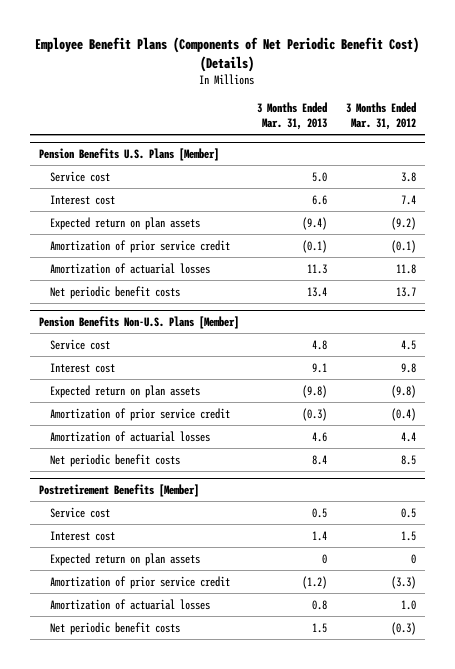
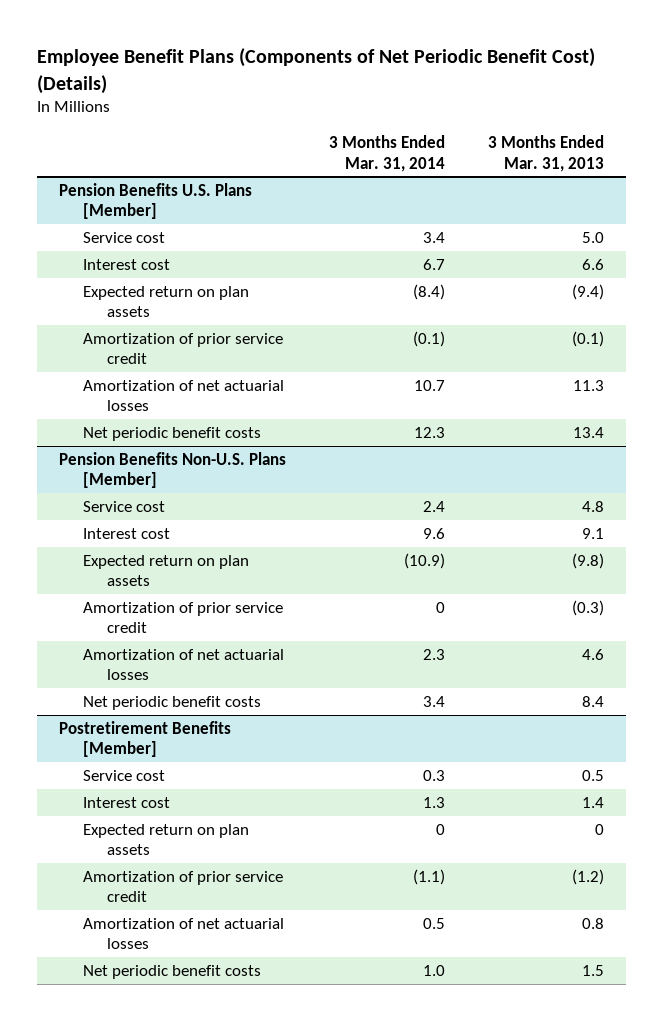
[345,102,416,131] 3 Months Ended Mar. 31, 2012 -> none
none -> [328,135,445,172] 3 Months Ended Mar. 31, 2014
[49,262,210,274] Amortization of actuarial losses -> [82,379,284,412] Amortization of net actuarial losses
[49,430,210,442] Amortization of actuarial losses -> [82,648,284,681] Amortization of net actuarial losses
[49,598,210,610] Amortization of actuarial losses -> [82,917,284,950] Amortization of net actuarial losses

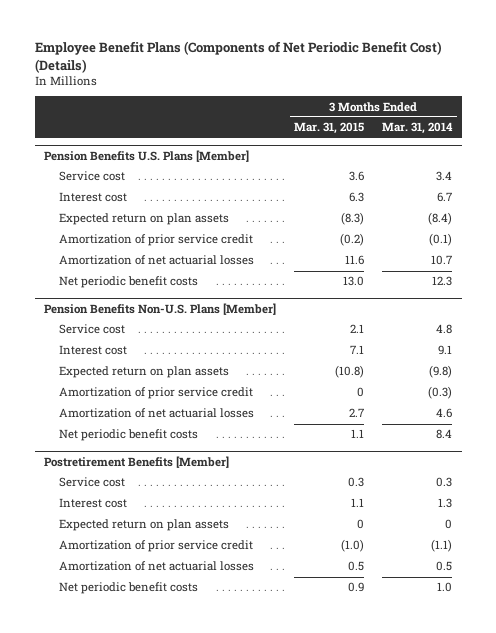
[488,135,605,172] 3 Months Ended Mar. 31, 2013 -> none
none -> [294,122,365,135] Mar. 31, 2015
[422,500,445,512] 2.4 -> [436,324,453,335] 4.8
[422,527,445,539] 9.6 -> [438,345,453,356] 9.1
[403,552,445,569] (10.9) -> [429,365,453,379] (9.8)
[435,601,445,613] 0 -> [428,386,453,400] (0.3)
[422,648,445,660] 2.3 -> [436,408,453,419] 4.6
[422,695,445,707] 3.4 -> [436,429,453,440] 8.4

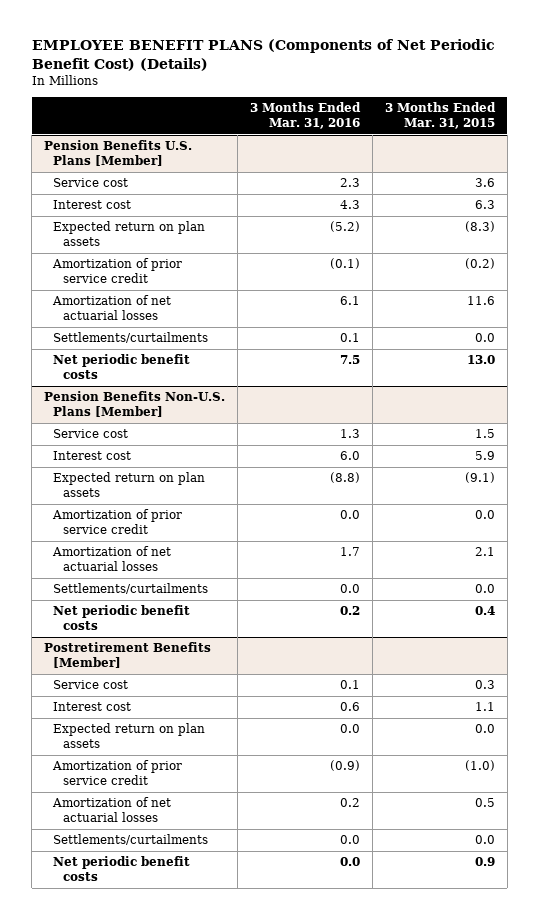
[34,41,442,73] Employee Benefit Plans (Components of Net Periodic Benefit Cost) (Details) -> [31,39,495,71] EMPLOYEE BENEFIT PLANS (Components of Net Periodic Benefit Cost) (Details)
[382,122,454,135] Mar. 31, 2014 -> none
none -> [249,102,361,130] 3 Months Ended Mar. 31, 2016
none -> [53,332,209,344] Settlements/curtailments
[350,324,365,334] 2.1 -> [474,429,495,439] 1.5
[350,345,365,355] 7.1 -> [474,451,495,461] 5.9
[335,365,365,379] (10.8) -> [464,472,495,484] (9.1)
[357,387,365,398] 0 -> [474,510,495,520] 0.0
[349,408,365,418] 2.7 -> [474,547,495,557] 2.1
none -> [53,583,209,595] Settlements/curtailments
[351,429,365,439] 1.1 -> [474,606,495,616] 0.4
[357,519,365,530] 0 -> [474,724,495,734] 0.0
none -> [53,834,209,846] Settlements/curtailments

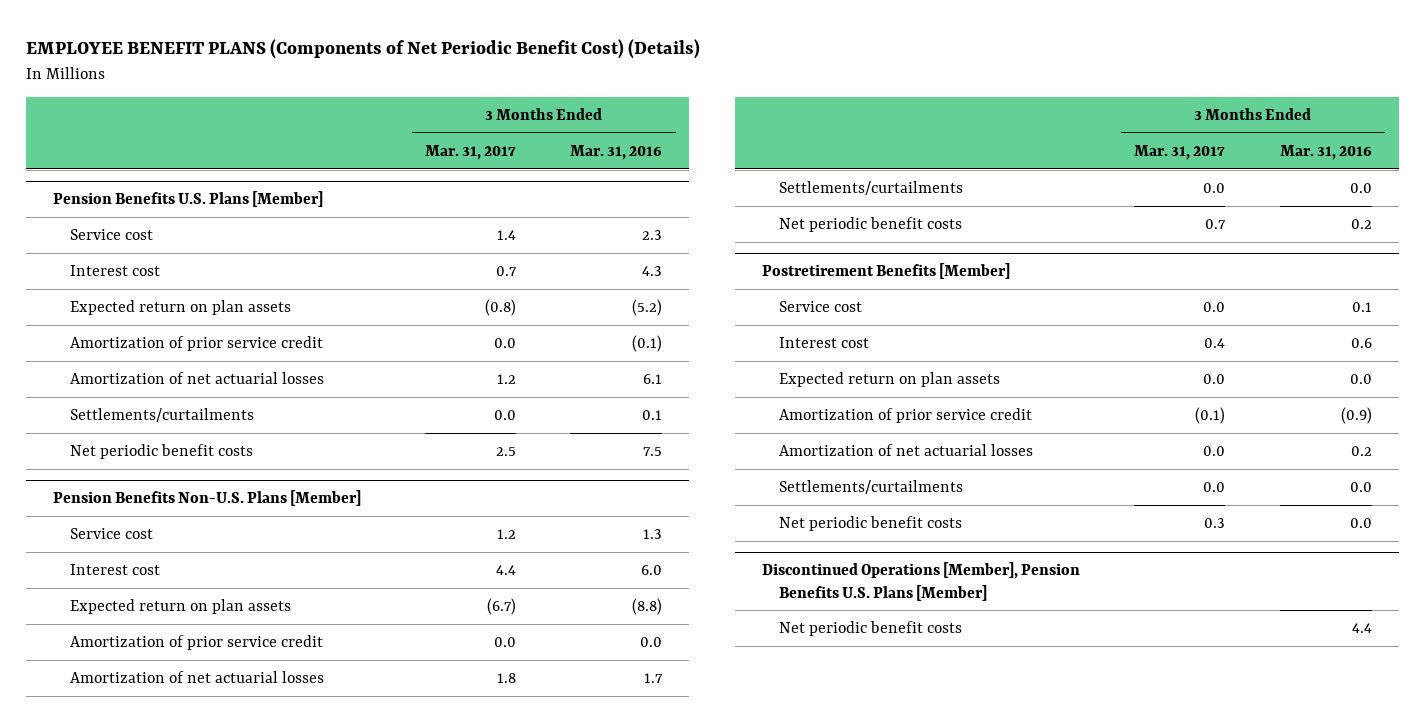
[384,102,496,130] 3 Months Ended Mar. 31, 2015 -> none
none -> [425,144,517,160] Mar. 31, 2017
none -> [762,562,1081,601] Discontinued Operations [Member], Pension Benefits U.S. Plans [Member]
none -> [778,621,962,637] Net periodic benefit costs

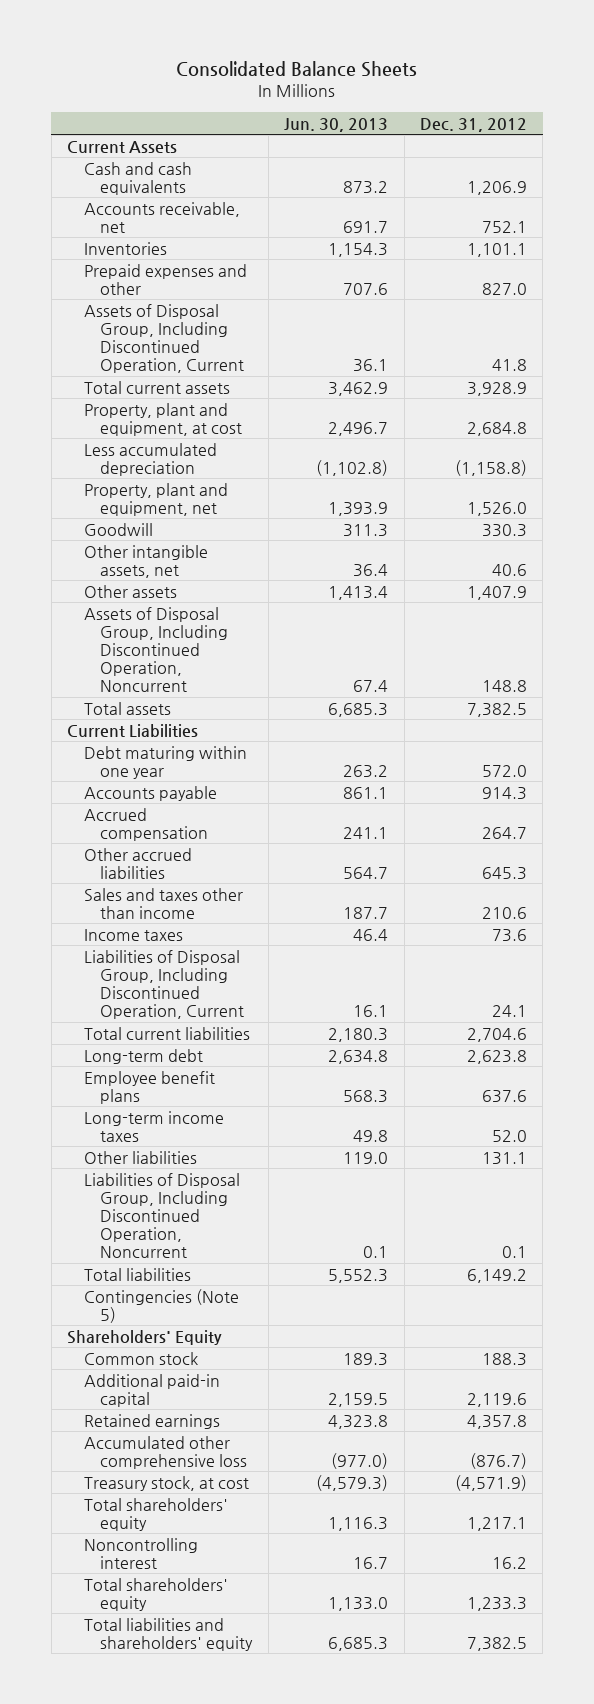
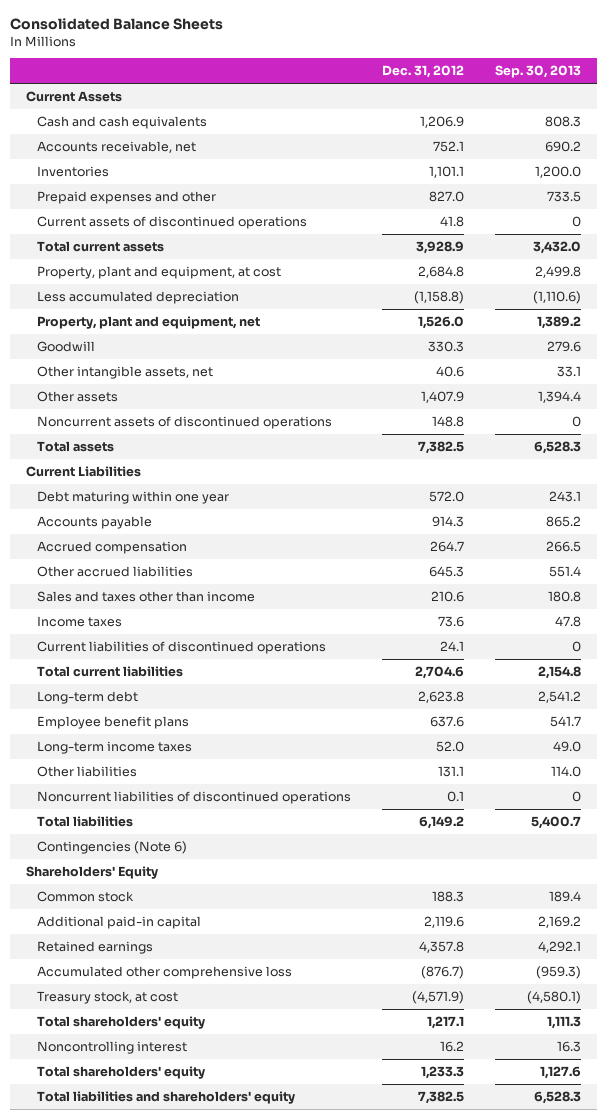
[284,117,389,132] Jun. 30, 2013 -> none
none -> [495,65,582,79] Sep. 30, 2013
[83,303,245,374] Assets of Disposal Group, Including Discontinued Operation, Current -> [36,215,307,229] Current assets of discontinued operations
[83,606,229,693] Assets of Disposal Group, Including Discontinued Operation, Noncurrent -> [36,415,332,429] Noncurrent assets of discontinued operations
[83,949,245,1020] Liabilities of Disposal Group, Including Discontinued Operation, Current -> [36,640,326,654] Current liabilities of discontinued operations
[83,1172,240,1259] Liabilities of Disposal Group, Including Discontinued Operation, Noncurrent -> [36,790,351,804] Noncurrent liabilities of discontinued operations
[83,1288,239,1323] Contingencies (Note 5) -> [36,840,187,854] Contingencies (Note 6)

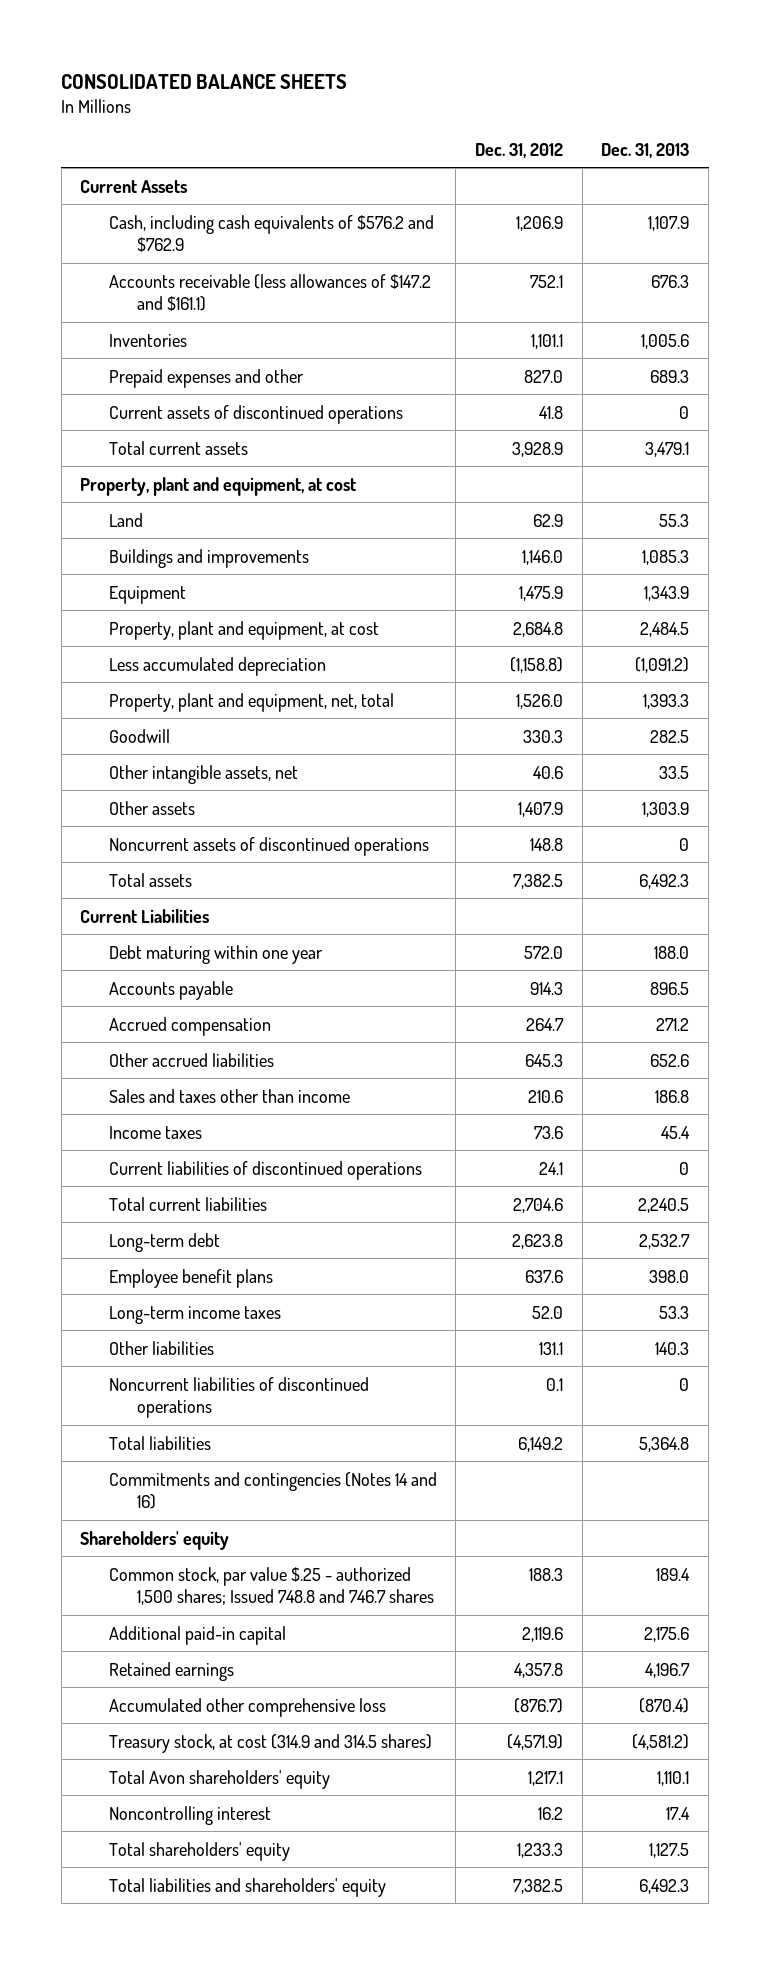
[10,18,224,31] Consolidated Balance Sheets -> [61,73,348,89] CONSOLIDATED BALANCE SHEETS
[495,65,582,79] Sep. 30, 2013 -> none
none -> [601,142,690,158] Dec. 31, 2013
[36,115,207,129] Cash and cash equivalents -> [108,214,434,253] Cash, including cash equivalents of $576.2 and $762.9
[36,140,196,153] Accounts receivable, net -> [108,273,431,312] Accounts receivable (less allowances of $147.2 and $161.1)
none -> [80,476,357,496] Property, plant and equipment, at cost
none -> [108,512,143,527] Land
none -> [108,548,309,568] Buildings and improvements
none -> [108,585,186,604] Equipment
[36,315,260,329] Property, plant and equipment, net -> [108,692,394,712] Property, plant and equipment, net, total
[36,840,187,854] Contingencies (Note 6) -> [108,1471,437,1510] Commitments and contingencies (Notes 14 and 16)
[25,865,158,879] Shareholders' Equity -> [80,1530,230,1550] Shareholders' equity
[36,890,134,902] Common stock -> [108,1566,435,1606] Common stock, par value $.25 - authorized 1,500 shares; Issued 748.8 and 746.7 shares
[36,990,178,1004] Treasury stock, at cost -> [108,1733,432,1753] Treasury stock, at cost (314.9 and 314.5 shares)
[36,1015,205,1029] Total shareholders' equity -> [108,1769,330,1789] Total Avon shareholders' equity

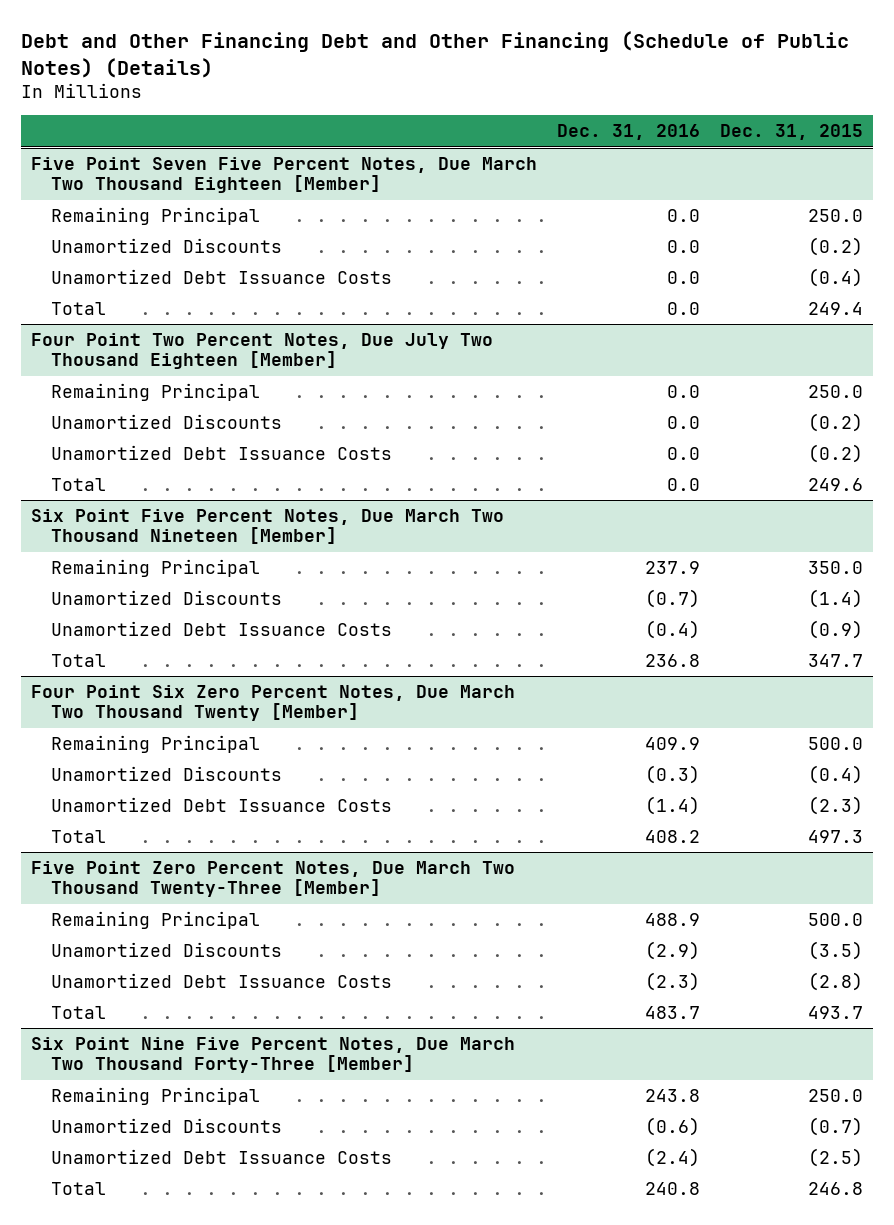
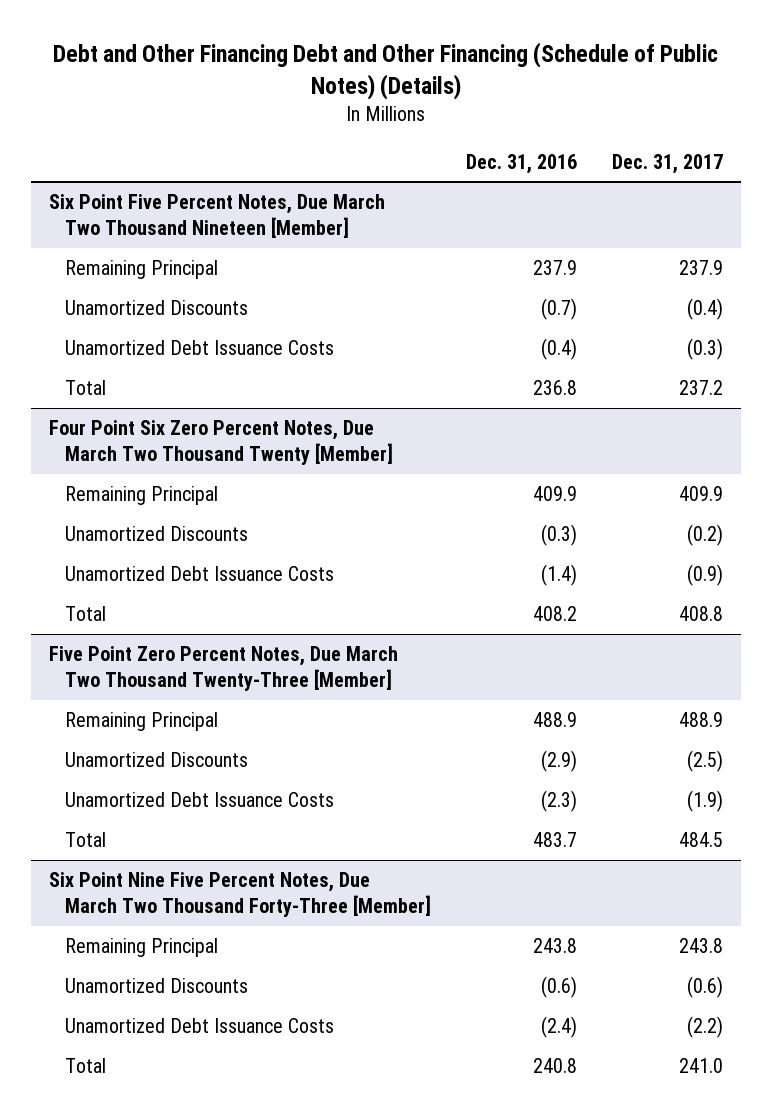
[719,124,863,141] Dec. 31, 2015 -> none
none -> [612,153,724,174] Dec. 31, 2017
[30,156,537,194] Five Point Seven Five Percent Notes, Due March Two Thousand Eighteen [Member] -> none
[50,206,260,225] Remaining Principal -> none
[50,237,282,253] Unamortized Discounts -> none
[50,268,392,284] Unamortized Debt Issuance Costs -> none
[50,301,106,315] Total -> none
[30,332,493,370] Four Point Two Percent Notes, Due July Two Thousand Eighteen [Member] -> none
[50,382,260,401] Remaining Principal -> none
[50,413,282,429] Unamortized Discounts -> none
[50,444,392,460] Unamortized Debt Issuance Costs -> none
[50,477,106,491] Total -> none

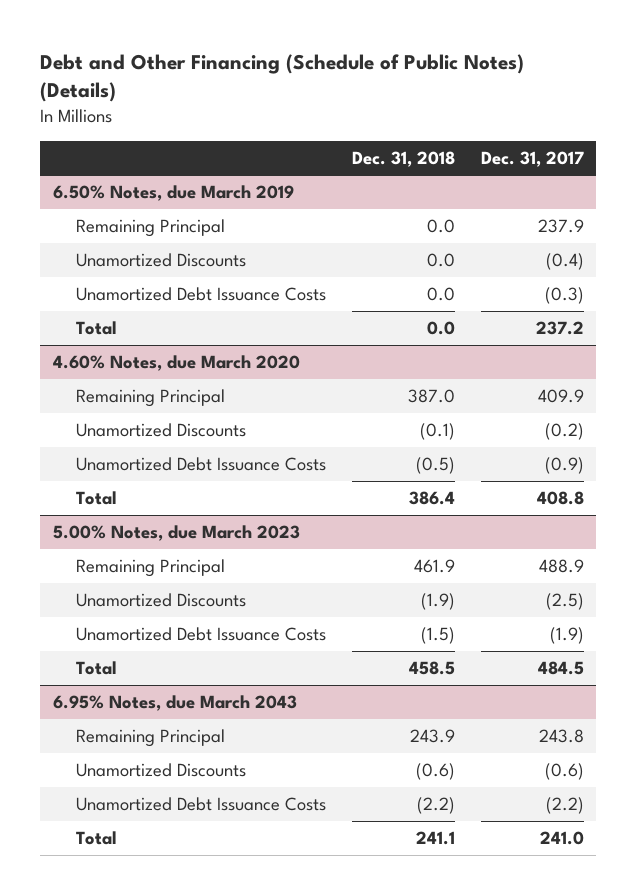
[53,42,719,100] Debt and Other Financing Debt and Other Financing (Schedule of Public Notes) (Details) -> [40,53,525,103] Debt and Other Financing (Schedule of Public Notes) (Details)
[466,153,578,174] Dec. 31, 2016 -> none
none -> [351,150,455,167] Dec. 31, 2018
[48,194,385,238] Six Point Five Percent Notes, Due March Two Thousand Nineteen [Member] -> [53,184,295,201] 6.50% Notes, due March 2019
[48,420,393,465] Four Point Six Zero Percent Notes, Due March Two Thousand Twenty [Member] -> [53,354,301,371] 4.60% Notes, due March 2020
[48,646,398,691] Five Point Zero Percent Notes, Due March Two Thousand Twenty-Three [Member] -> [53,524,301,541] 5.00% Notes, due March 2023
[48,872,431,917] Six Point Nine Five Percent Notes, Due March Two Thousand Forty-Three [Member] -> [53,694,298,711] 6.95% Notes, due March 2043

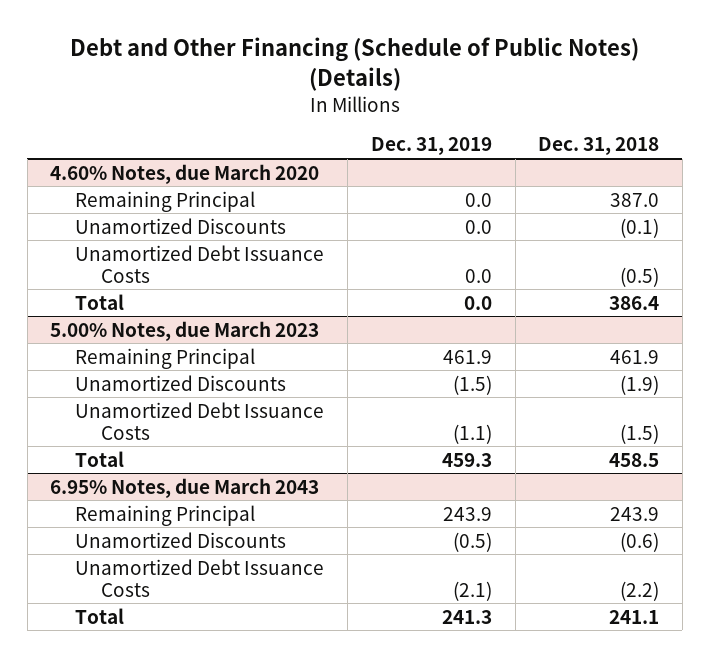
[480,150,584,167] Dec. 31, 2017 -> none
none -> [370,137,492,156] Dec. 31, 2019
[53,184,295,201] 6.50% Notes, due March 2019 -> none
[76,218,226,237] Remaining Principal -> none
[76,252,247,267] Unamortized Discounts -> none
[76,286,327,301] Unamortized Debt Issuance Costs -> none
[76,320,118,335] Total -> none

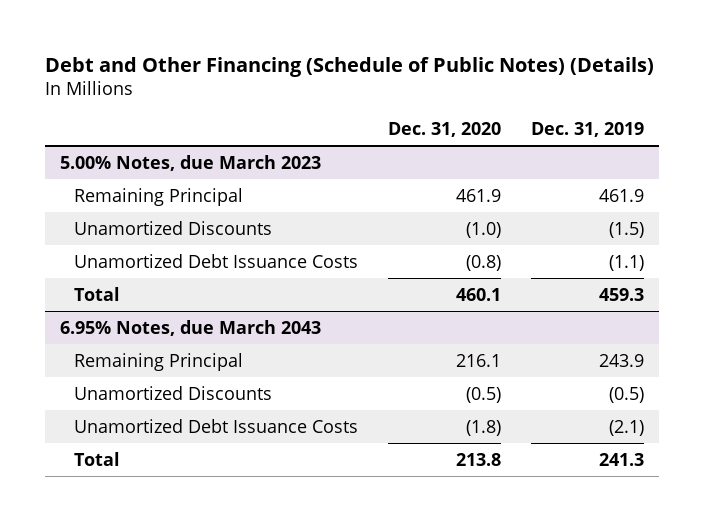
[538,137,660,156] Dec. 31, 2018 -> none
none -> [388,122,502,138] Dec. 31, 2020
[50,163,320,184] 4.60% Notes, due March 2020 -> none
[75,190,256,212] Remaining Principal -> none
[75,217,287,234] Unamortized Discounts -> none
[75,244,325,283] Unamortized Debt Issuance Costs -> none
[75,293,125,310] Total -> none

